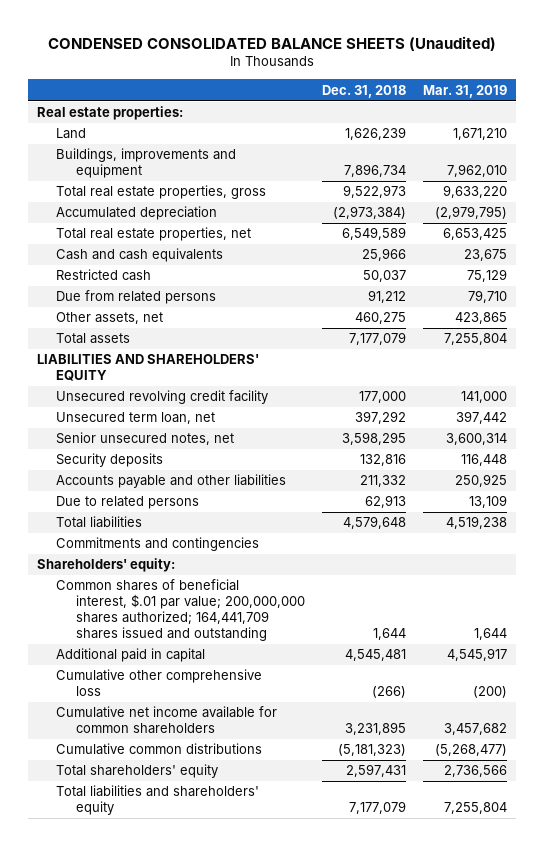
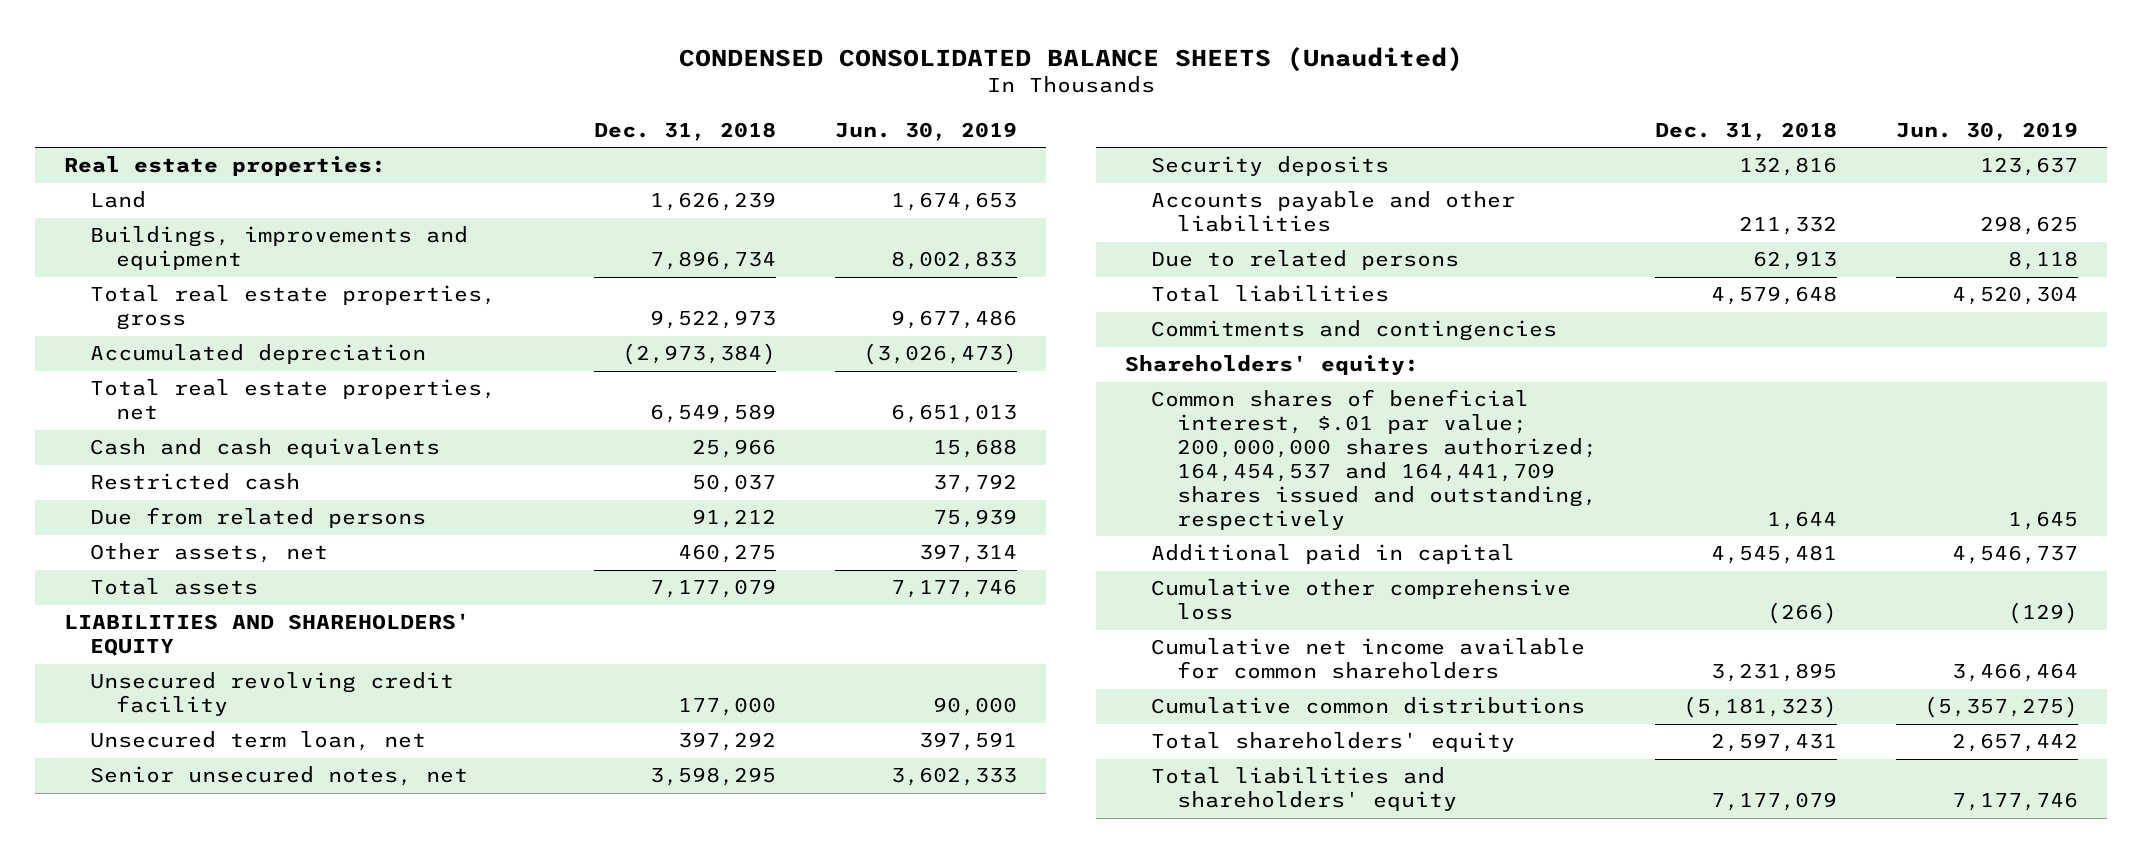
[423,84,508,98] Mar. 31, 2019 -> none
none -> [834,121,1017,141] Jun. 30, 2019
[56,579,305,641] Common shares of beneficial interest, $.01 par value; 200,000,000 shares authorized; 164,441,709 shares issued and outstanding -> [1150,389,1598,530] Common shares of beneficial interest, $.01 par value; 200,000,000 shares authorized; 164,454,537 and 164,441,709 shares issued and outstanding, respectively

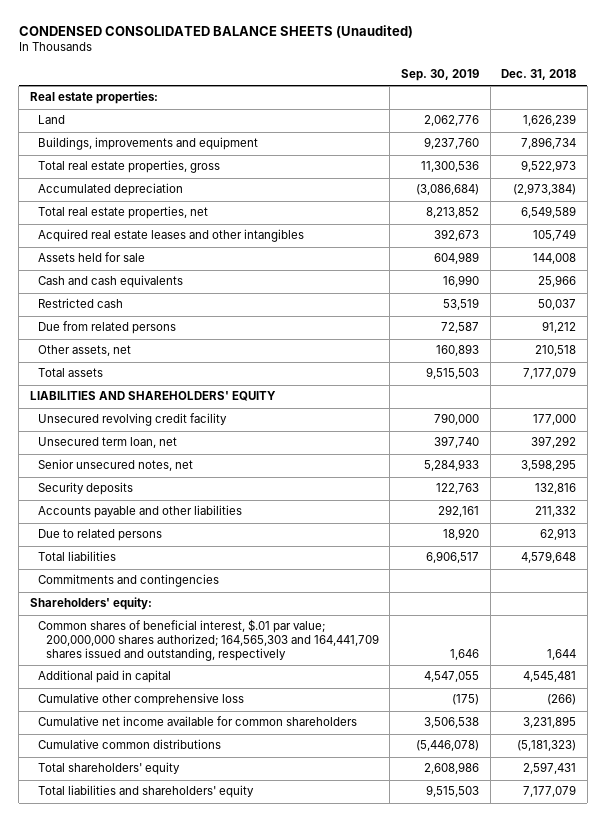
[834,121,1017,141] Jun. 30, 2019 -> none
none -> [401,69,480,82] Sep. 30, 2019
none -> [37,229,304,243] Acquired real estate leases and other intangibles
none -> [37,252,145,263] Assets held for sale
[678,544,777,564] 460,275 -> [535,345,577,357] 210,518
[1150,389,1598,530] Common shares of beneficial interest, $.01 par value; 200,000,000 shares authorized; 164,454,537 and 164,441,709 shares issued and outstanding, respectively -> [37,619,379,661] Common shares of beneficial interest, $.01 par value; 200,000,000 shares authorized; 164,565,303 and 164,441,709 shares issued and outstanding, respectively

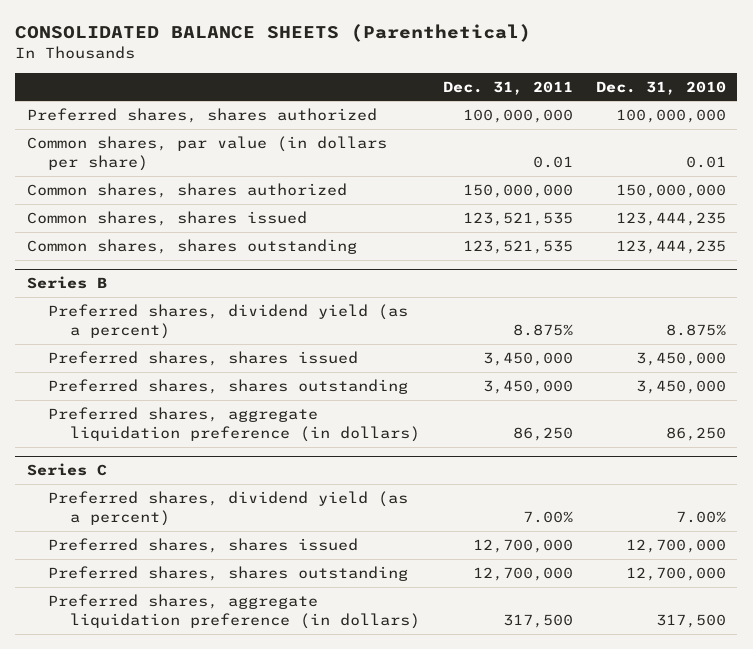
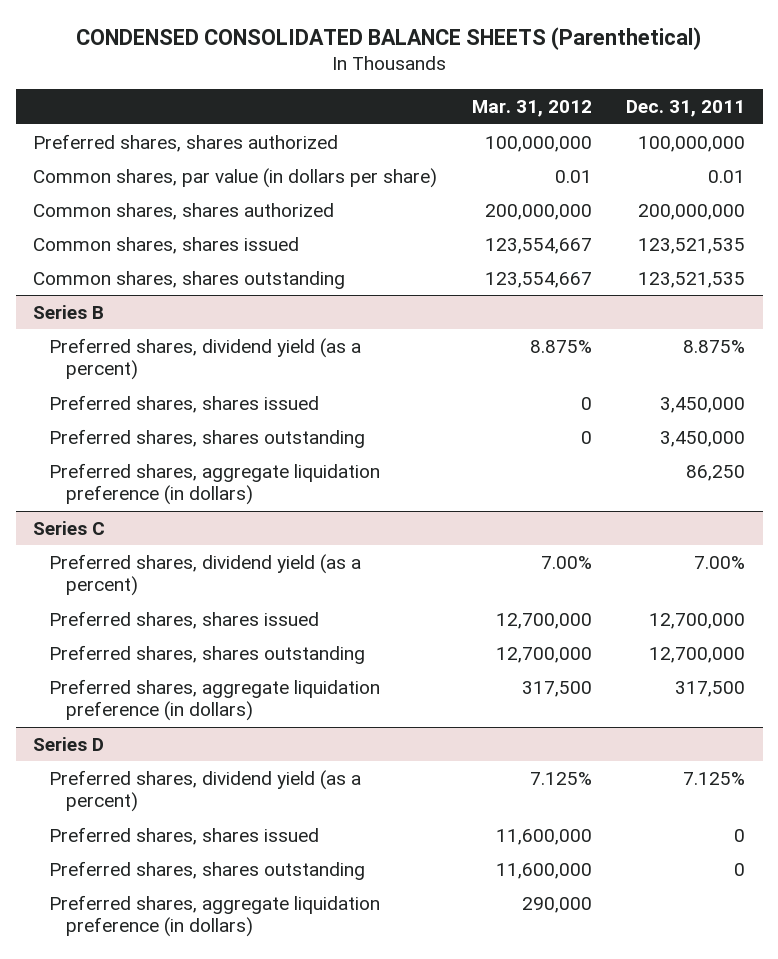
[15,24,532,43] CONSOLIDATED BALANCE SHEETS (Parenthetical) -> [76,26,702,50] CONDENSED CONSOLIDATED BALANCE SHEETS (Parenthetical)
[595,80,726,95] Dec. 31, 2010 -> none
none -> [471,100,592,118] Mar. 31, 2012
[462,183,573,198] 150,000,000 -> [638,203,746,220] 200,000,000
none -> [32,736,104,751] Series D
none -> [49,769,362,813] Preferred shares, dividend yield (as a percent)
none -> [49,826,320,845] Preferred shares, shares issued
none -> [49,860,366,880] Preferred shares, shares outstanding
none -> [49,894,381,938] Preferred shares, aggregate liquidation preference (in dollars)

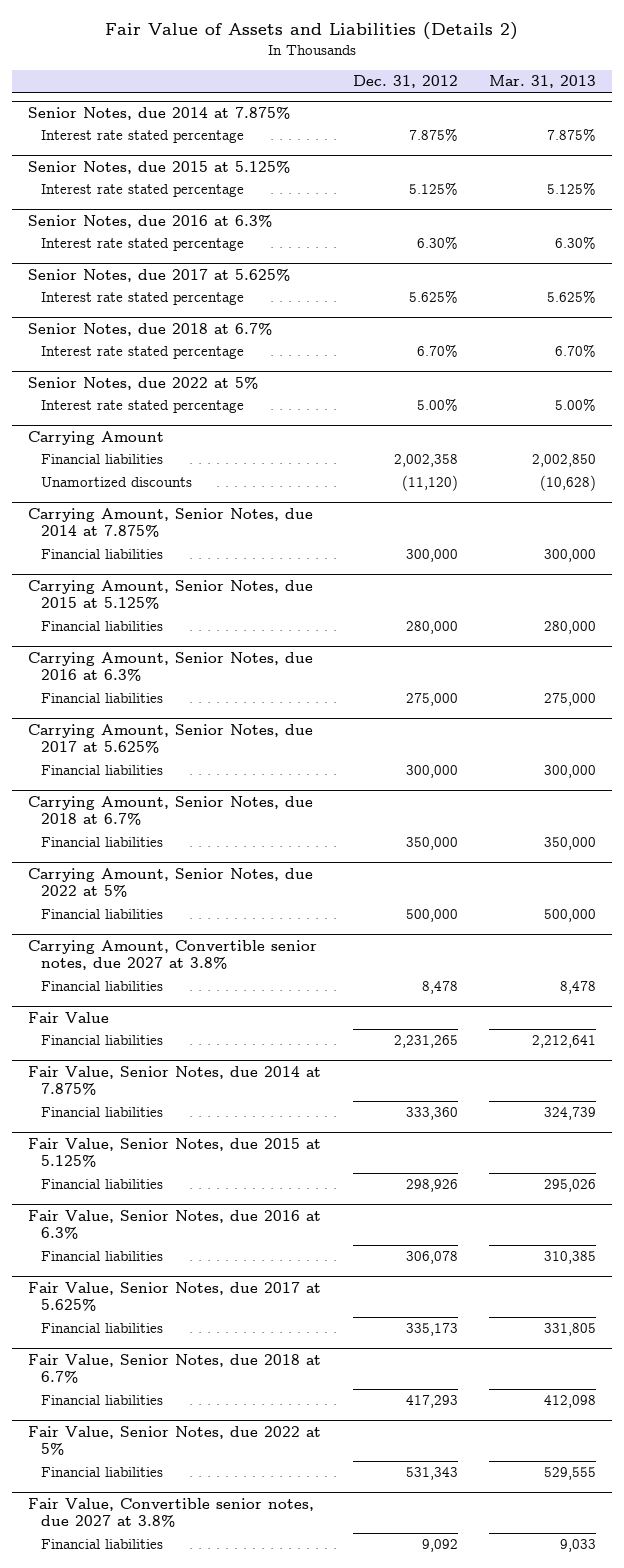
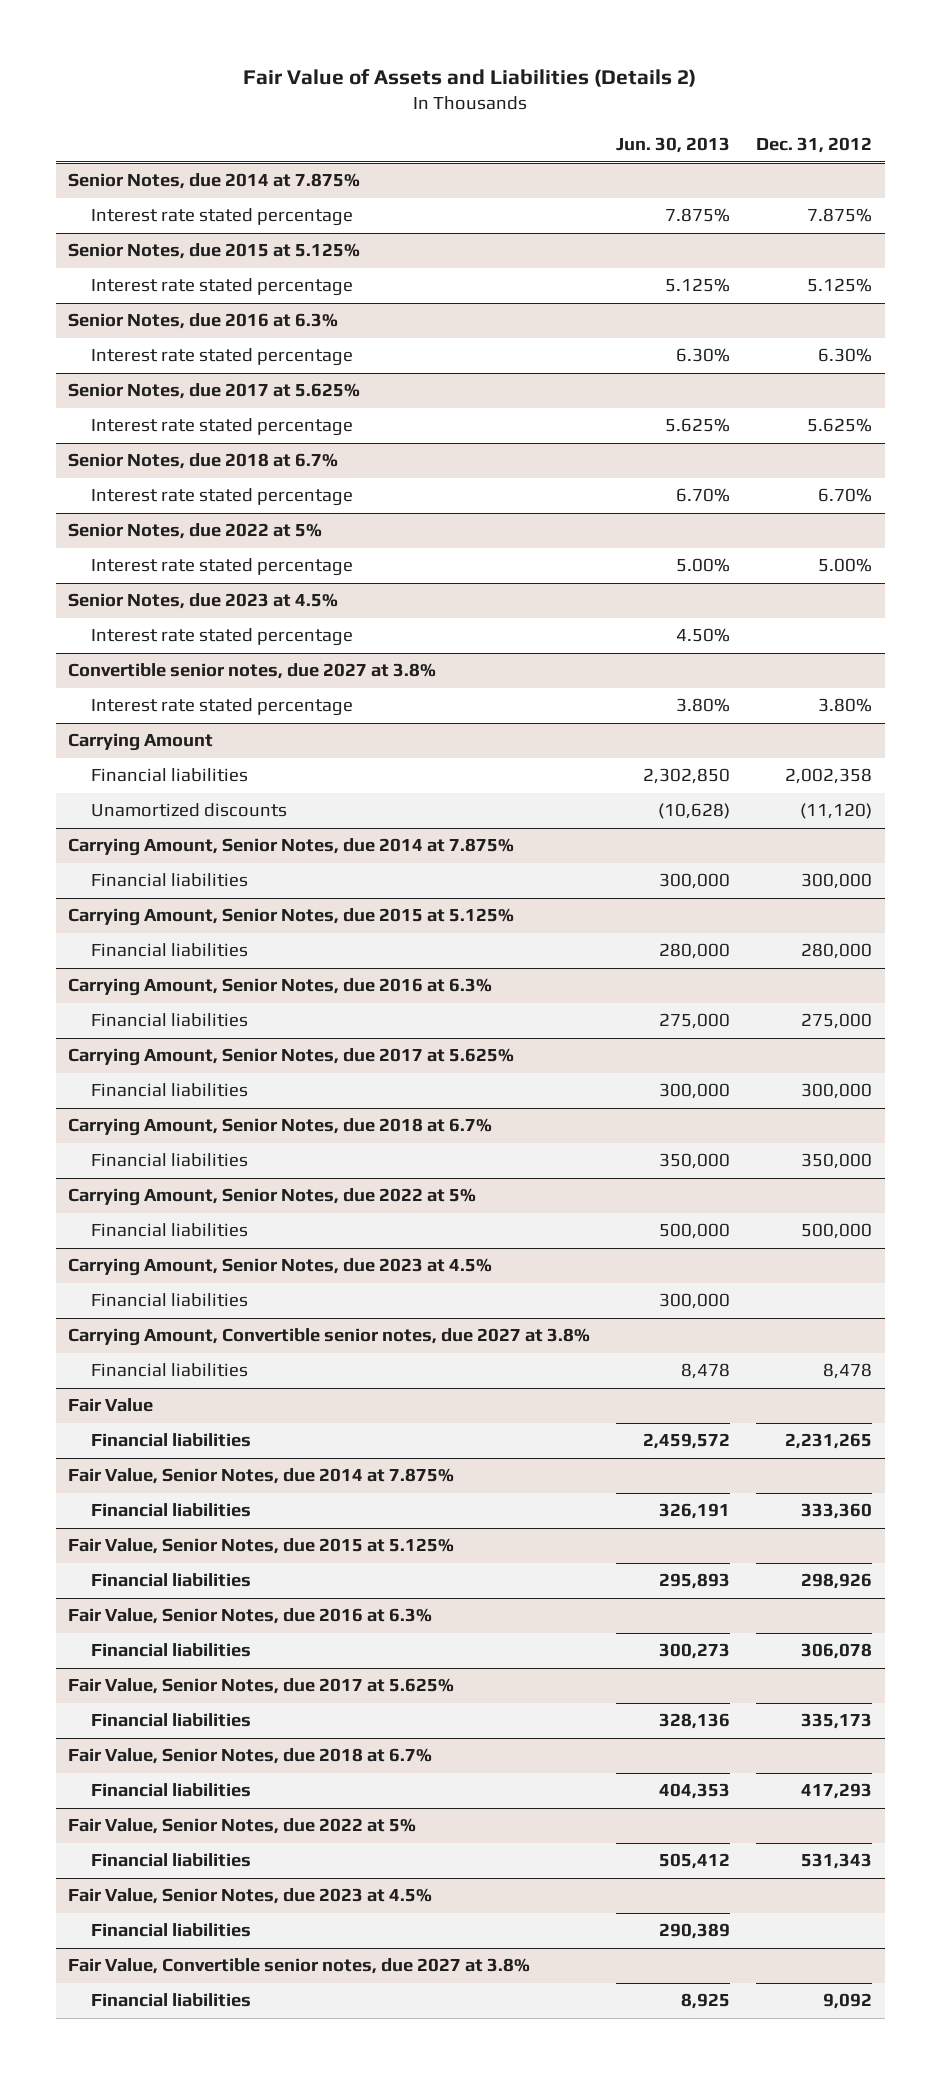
[489,74,597,88] Mar. 31, 2013 -> none
none -> [616,137,731,154] Jun. 30, 2013
none -> [68,593,339,610] Senior Notes, due 2023 at 4.5%
none -> [91,628,354,647] Interest rate stated percentage
none -> [68,663,437,680] Convertible senior notes, due 2027 at 3.8%
none -> [91,698,354,717] Interest rate stated percentage
none -> [68,1258,493,1277] Carrying Amount, Senior Notes, due 2023 at 4.5%
none -> [91,1293,249,1308] Financial liabilities
none -> [68,1888,433,1905] Fair Value, Senior Notes, due 2023 at 4.5%
none -> [91,1923,252,1938] Financial liabilities

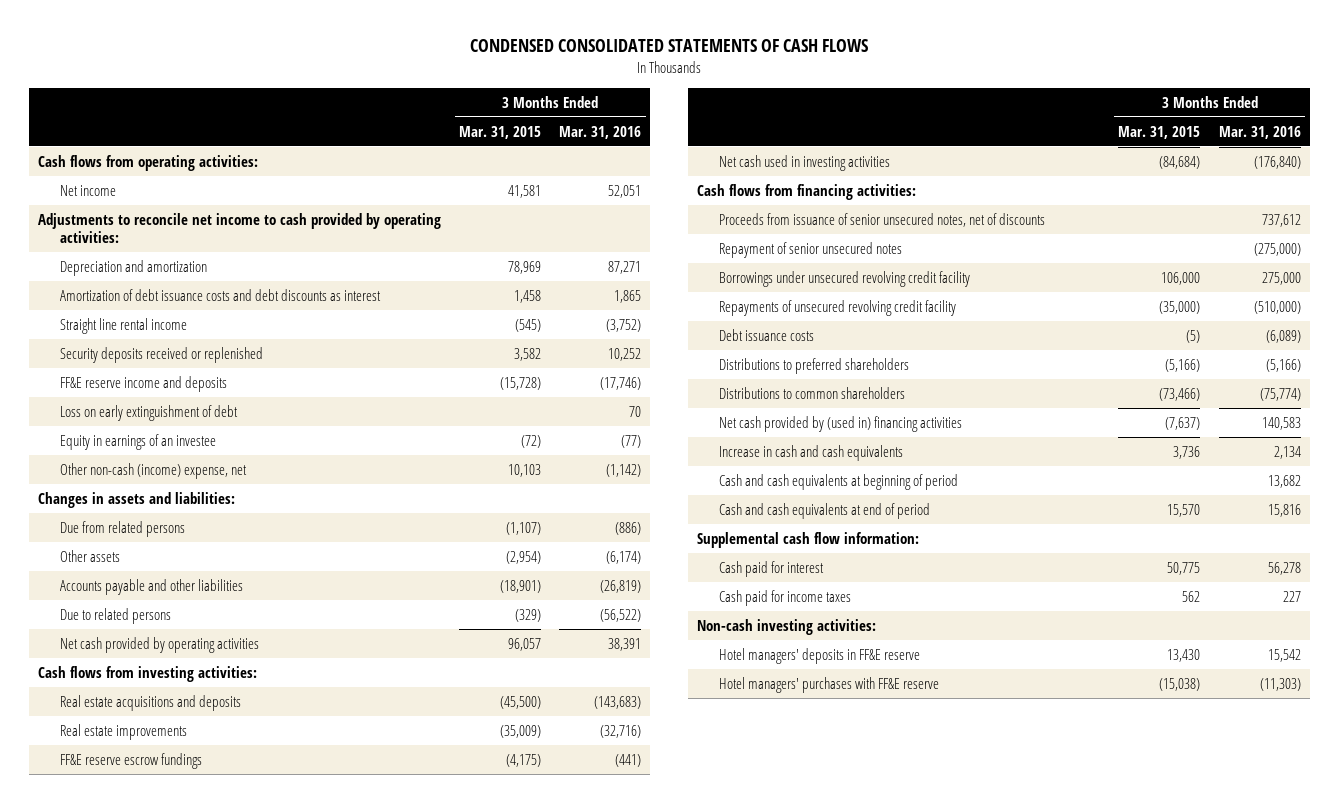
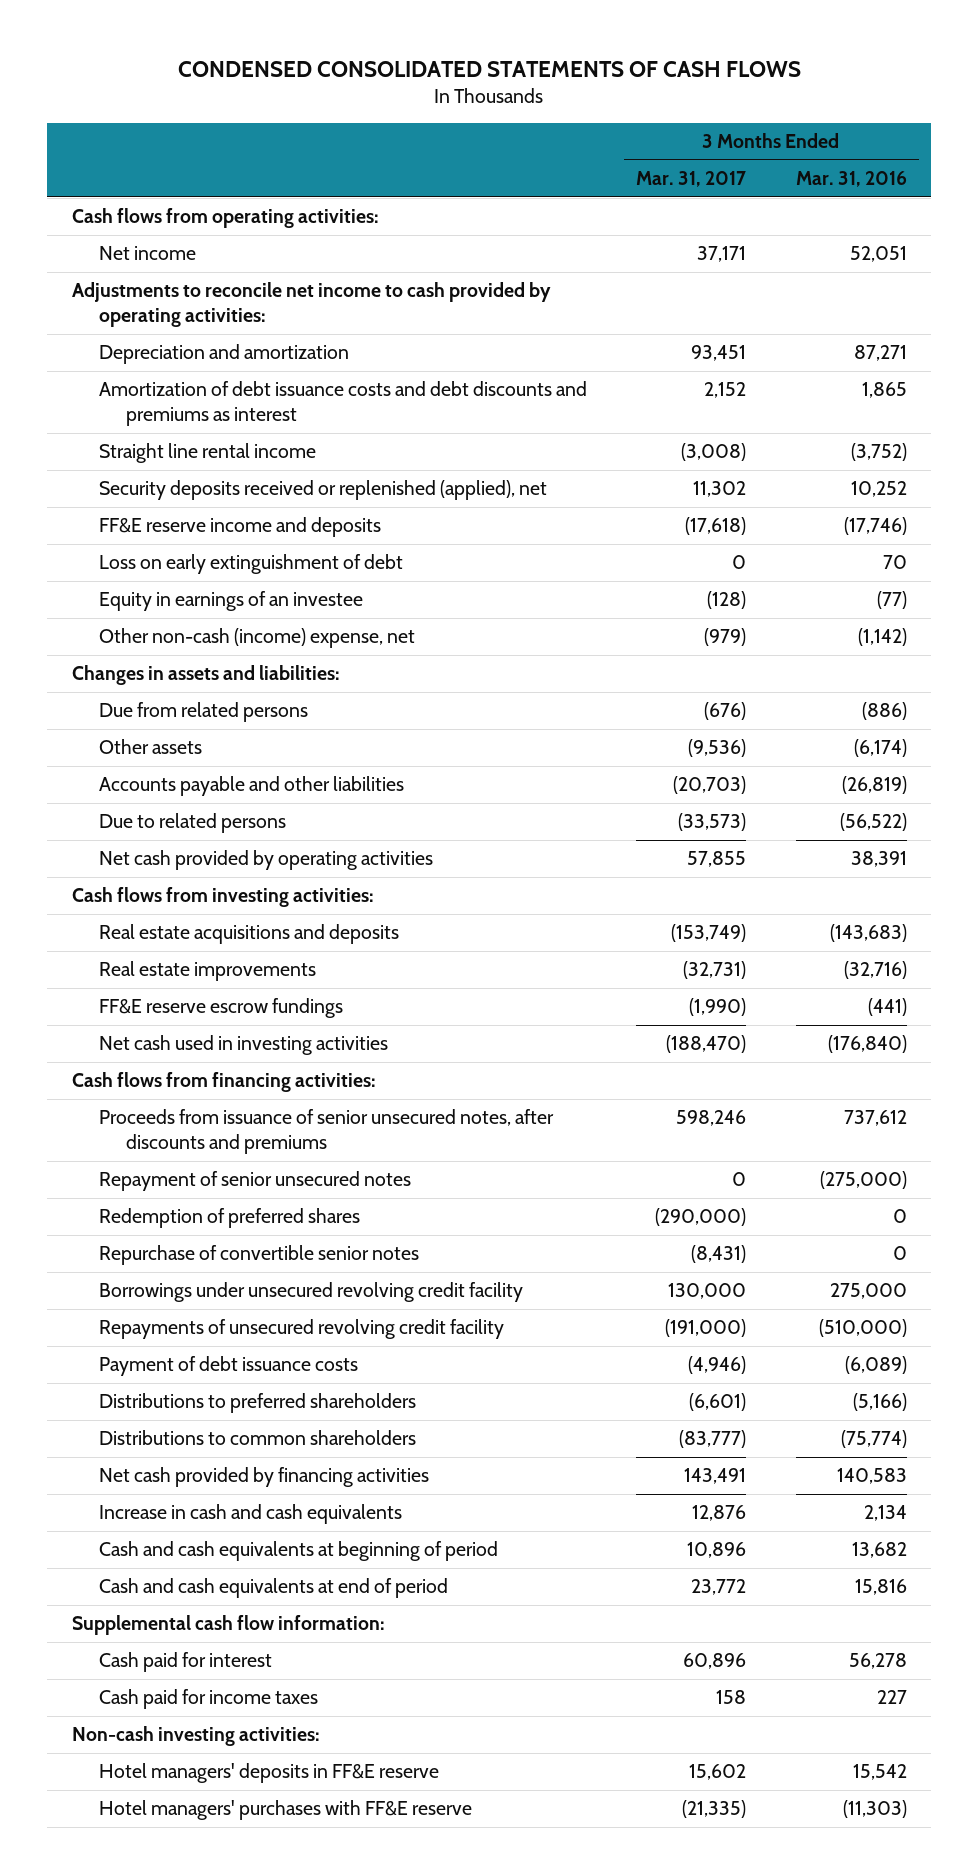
[459,125,542,139] Mar. 31, 2015 -> none
none -> [636,171,747,188] Mar. 31, 2017
[59,288,381,301] Amortization of debt issuance costs and debt discounts as interest -> [98,381,587,427] Amortization of debt issuance costs and debt discounts and premiums as interest
[59,346,263,363] Security deposits received or replenished -> [98,480,547,501] Security deposits received or replenished (applied), net
[719,212,1046,227] Proceeds from issuance of senior unsecured notes, net of discounts -> [98,1109,554,1155] Proceeds from issuance of senior unsecured notes, after discounts and premiums
none -> [98,1208,360,1229] Redemption of preferred shares
none -> [98,1245,419,1266] Repurchase of convertible senior notes
[719,328,815,341] Debt issuance costs -> [98,1356,358,1377] Payment of debt issuance costs
[719,415,963,432] Net cash provided by (used in) financing activities -> [98,1467,429,1488] Net cash provided by financing activities

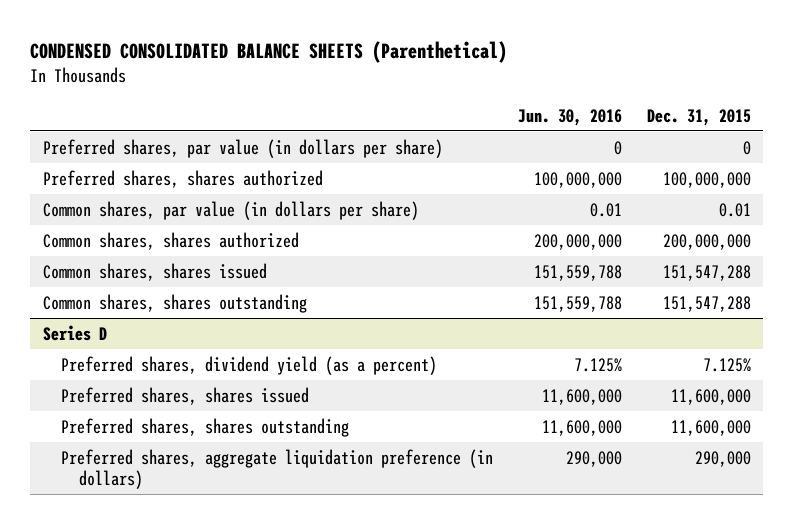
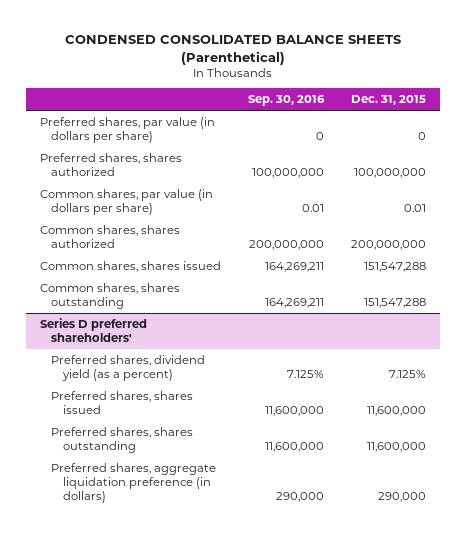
[517,108,622,126] Jun. 30, 2016 -> none
none -> [248,95,326,107] Sep. 30, 2016
[42,324,107,341] Series D -> [39,317,147,343] Series D preferred shareholders'

